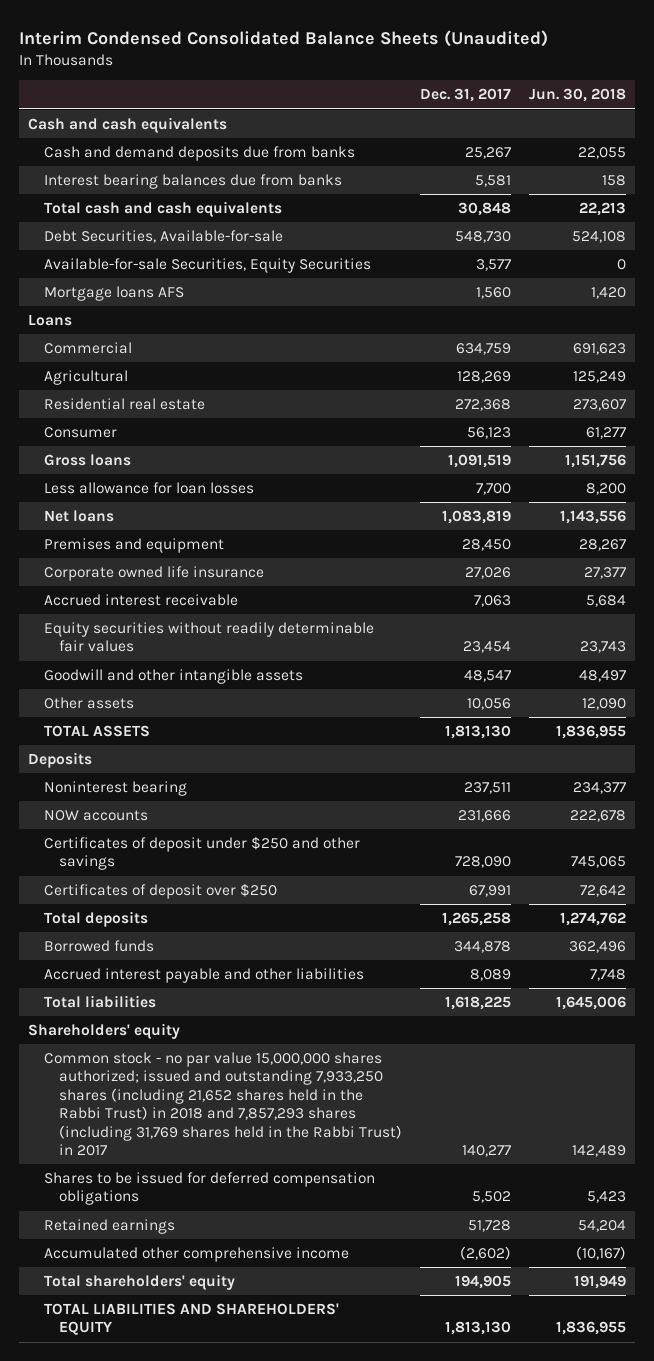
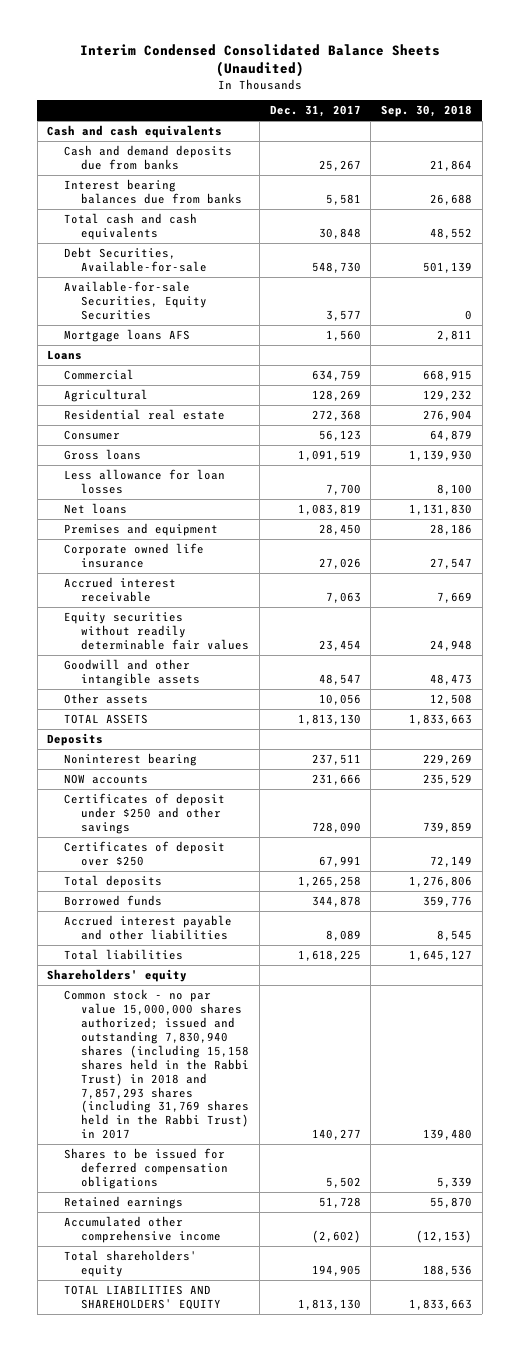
[528,88,626,103] Jun. 30, 2018 -> none
none -> [381,105,473,118] Sep. 30, 2018
[43,1052,403,1157] Common stock - no par value 15,000,000 shares authorized; issued and outstanding 7,933,250 shares (including 21,652 shares held in the Rabbi Trust) in 2018 and 7,857,293 shares (including 31,769 shares held in the Rabbi Trust) in 2017 -> [64,989,250,1140] Common stock - no par value 15,000,000 shares authorized; issued and outstanding 7,830,940 shares (including 15,158 shares held in the Rabbi Trust) in 2018 and 7,857,293 shares (including 31,769 shares held in the Rabbi Trust) in 2017

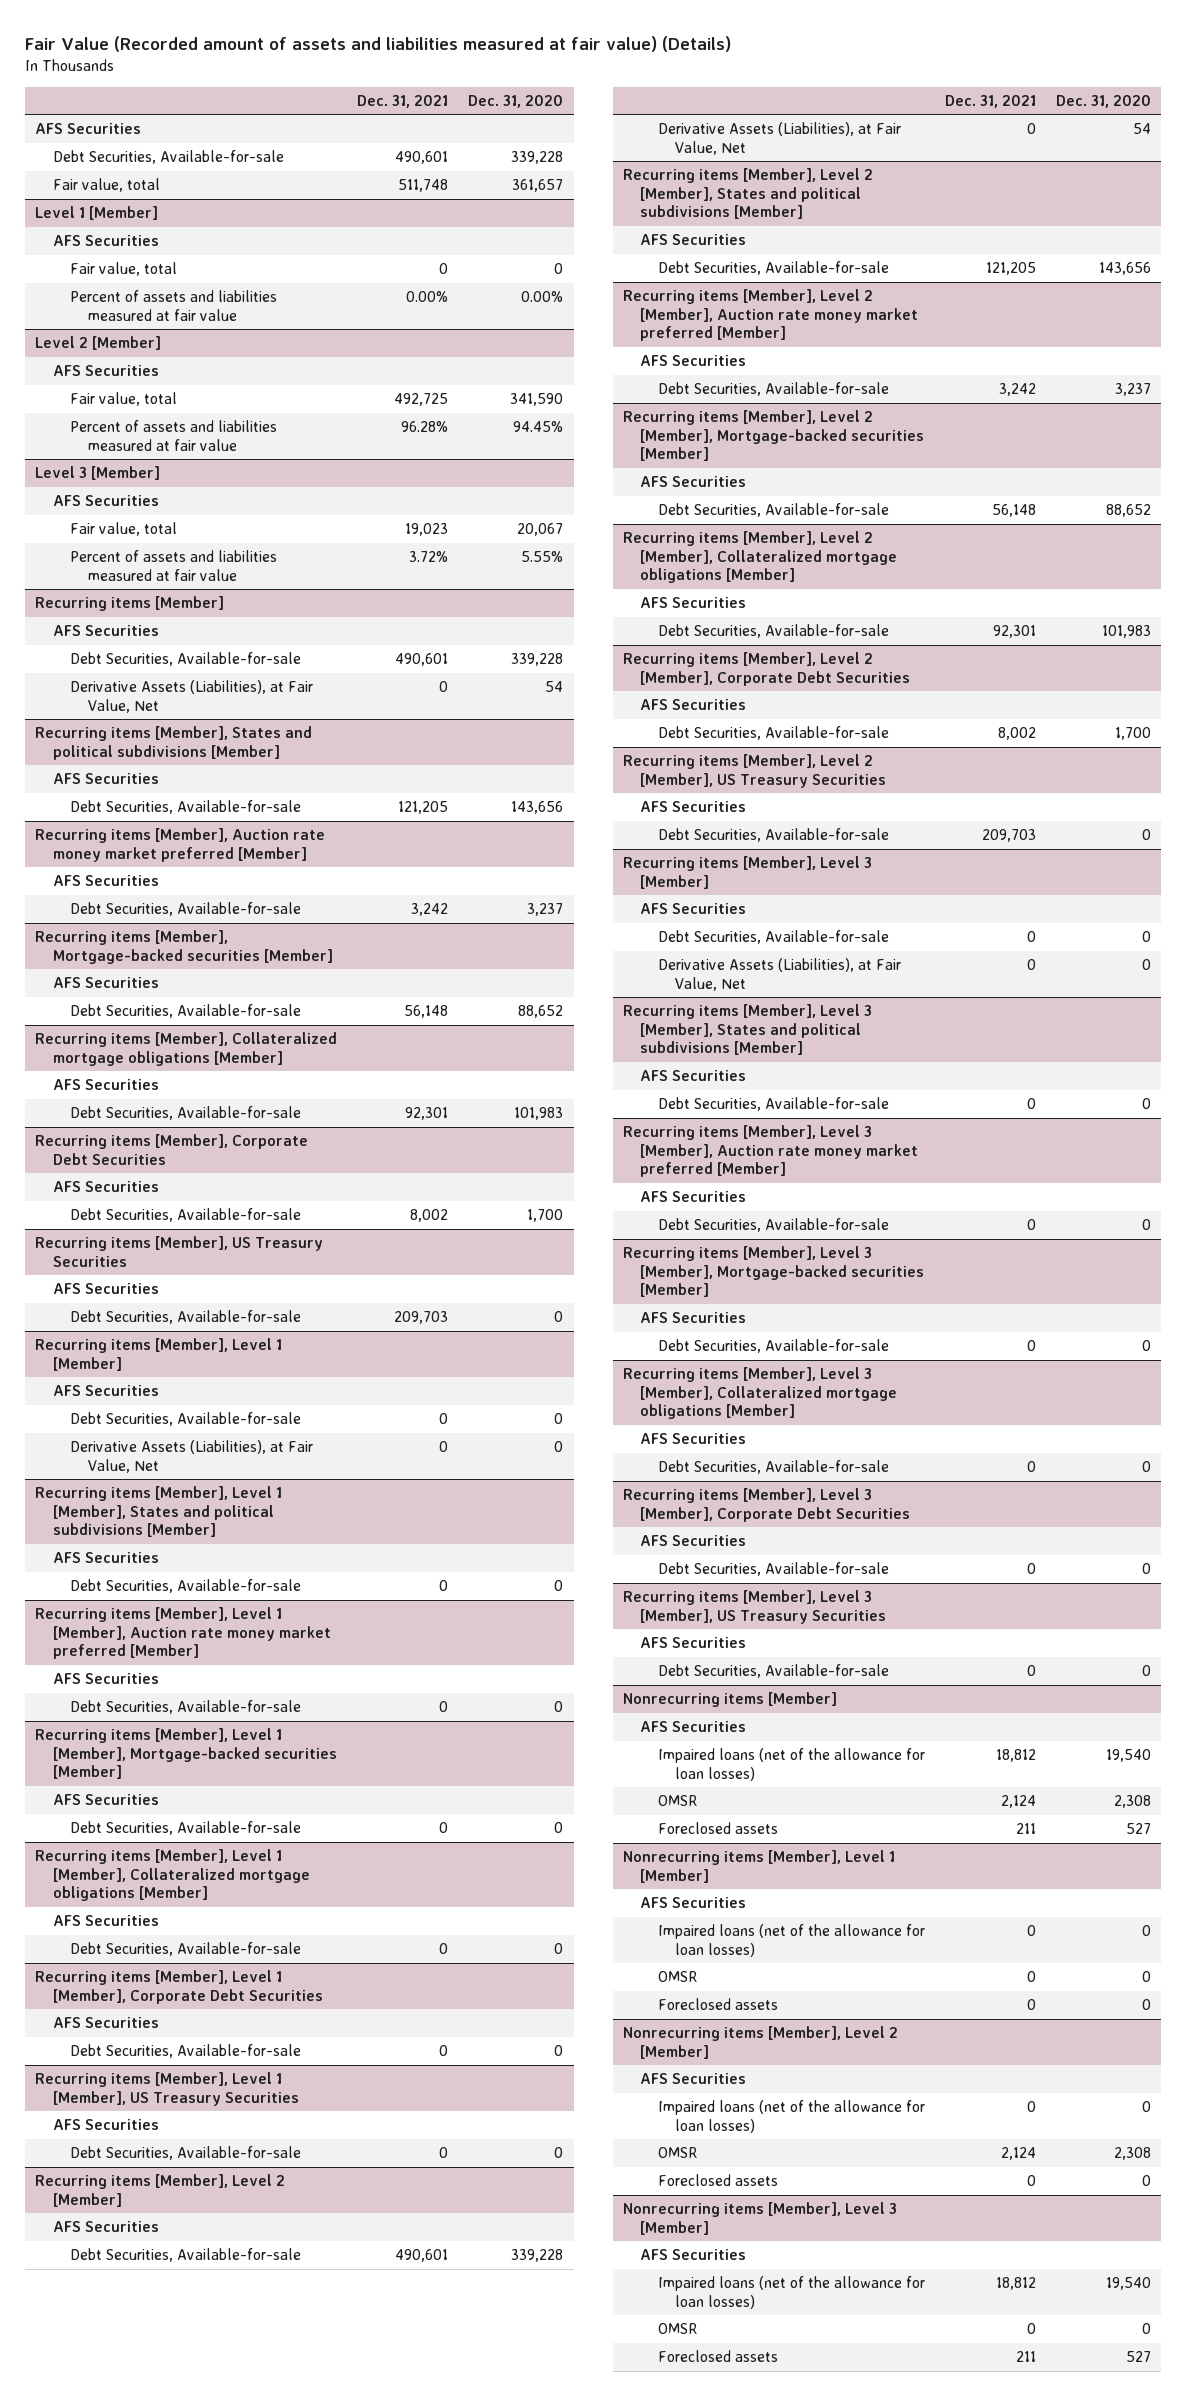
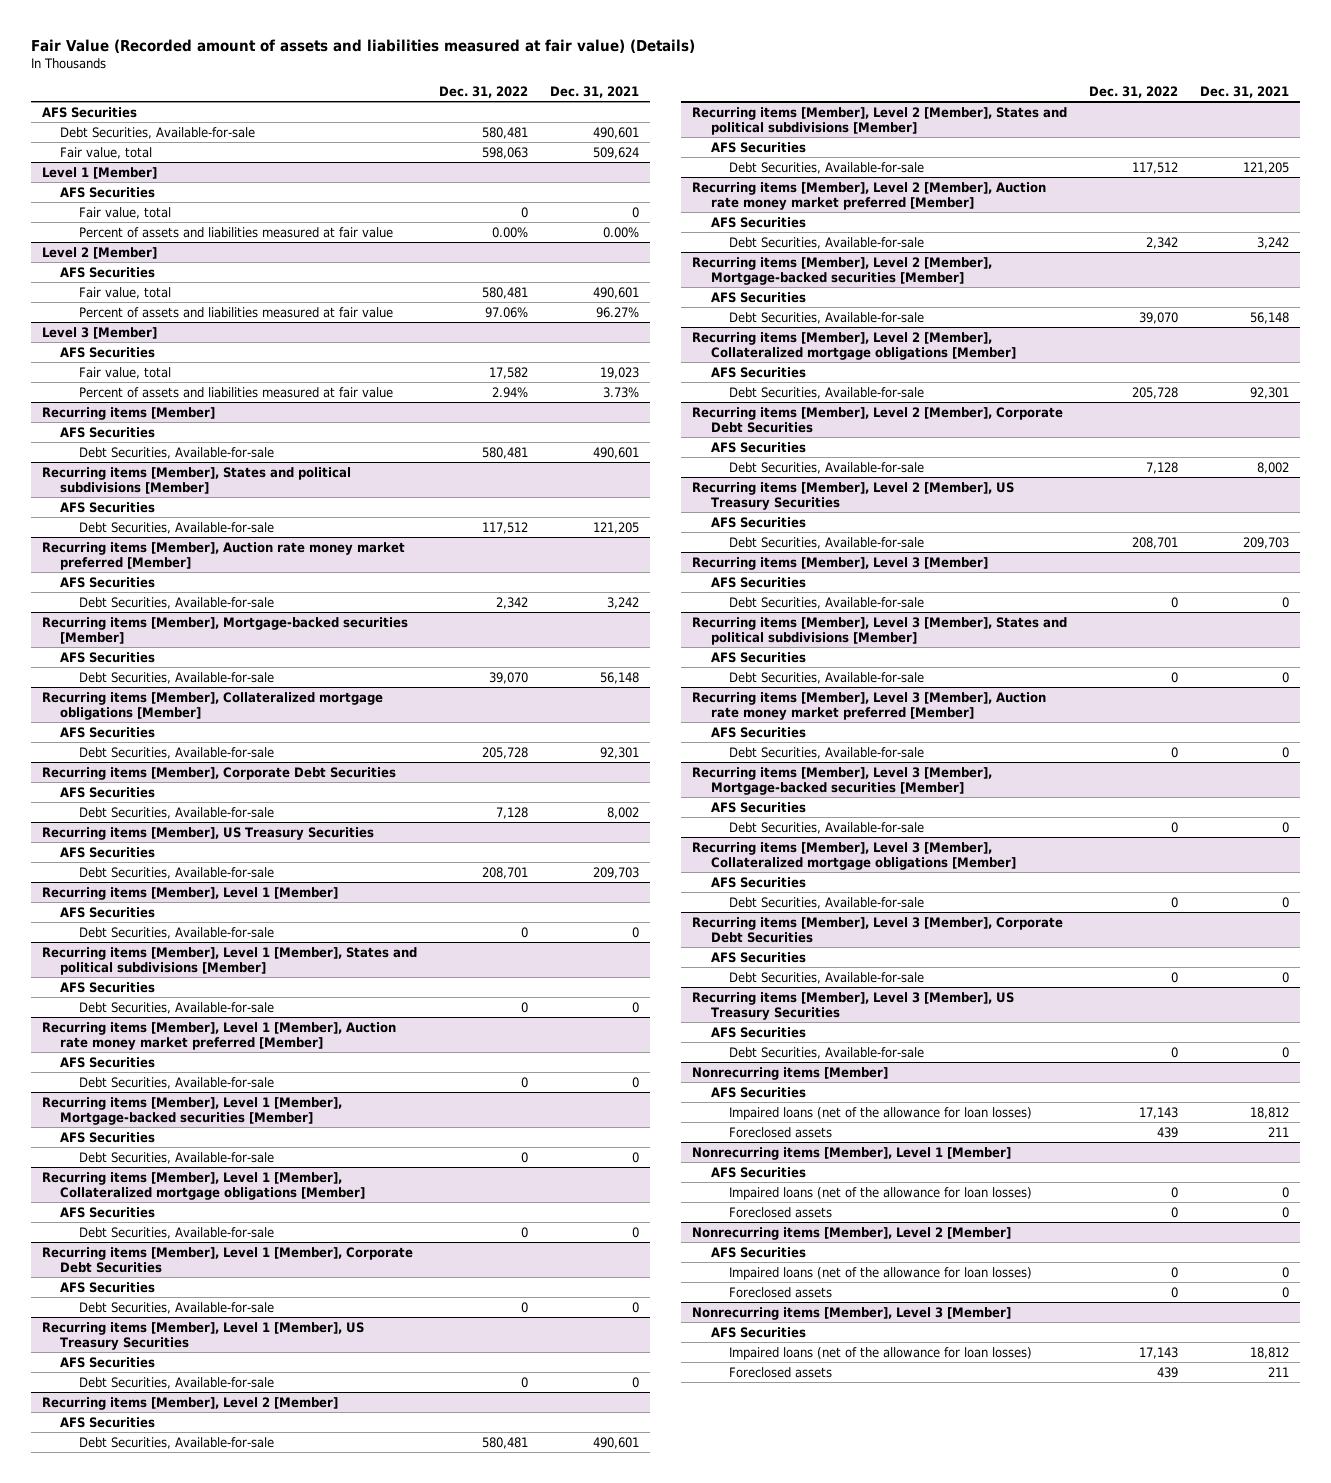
[468,94,564,108] Dec. 31, 2020 -> none
none -> [438,85,528,98] Dec. 31, 2022
[398,179,449,193] 511,748 -> [592,146,639,159] 509,624
[394,393,449,407] 492,725 -> [592,286,639,299] 490,601
[401,421,449,433] 96.28% -> [595,306,639,318] 96.27%
[409,551,449,563] 3.72% -> [602,386,639,398] 3.73%
[70,680,314,713] Derivative Assets (Liabilities), at Fair Value, Net -> none
[70,1440,314,1473] Derivative Assets (Liabilities), at Fair Value, Net -> none
[657,122,901,155] Derivative Assets (Liabilities), at Fair Value, Net -> none
[657,958,901,991] Derivative Assets (Liabilities), at Fair Value, Net -> none
[657,1795,698,1807] OMSR -> none
[657,1971,698,1983] OMSR -> none
[657,2147,698,2159] OMSR -> none
[657,2323,698,2335] OMSR -> none

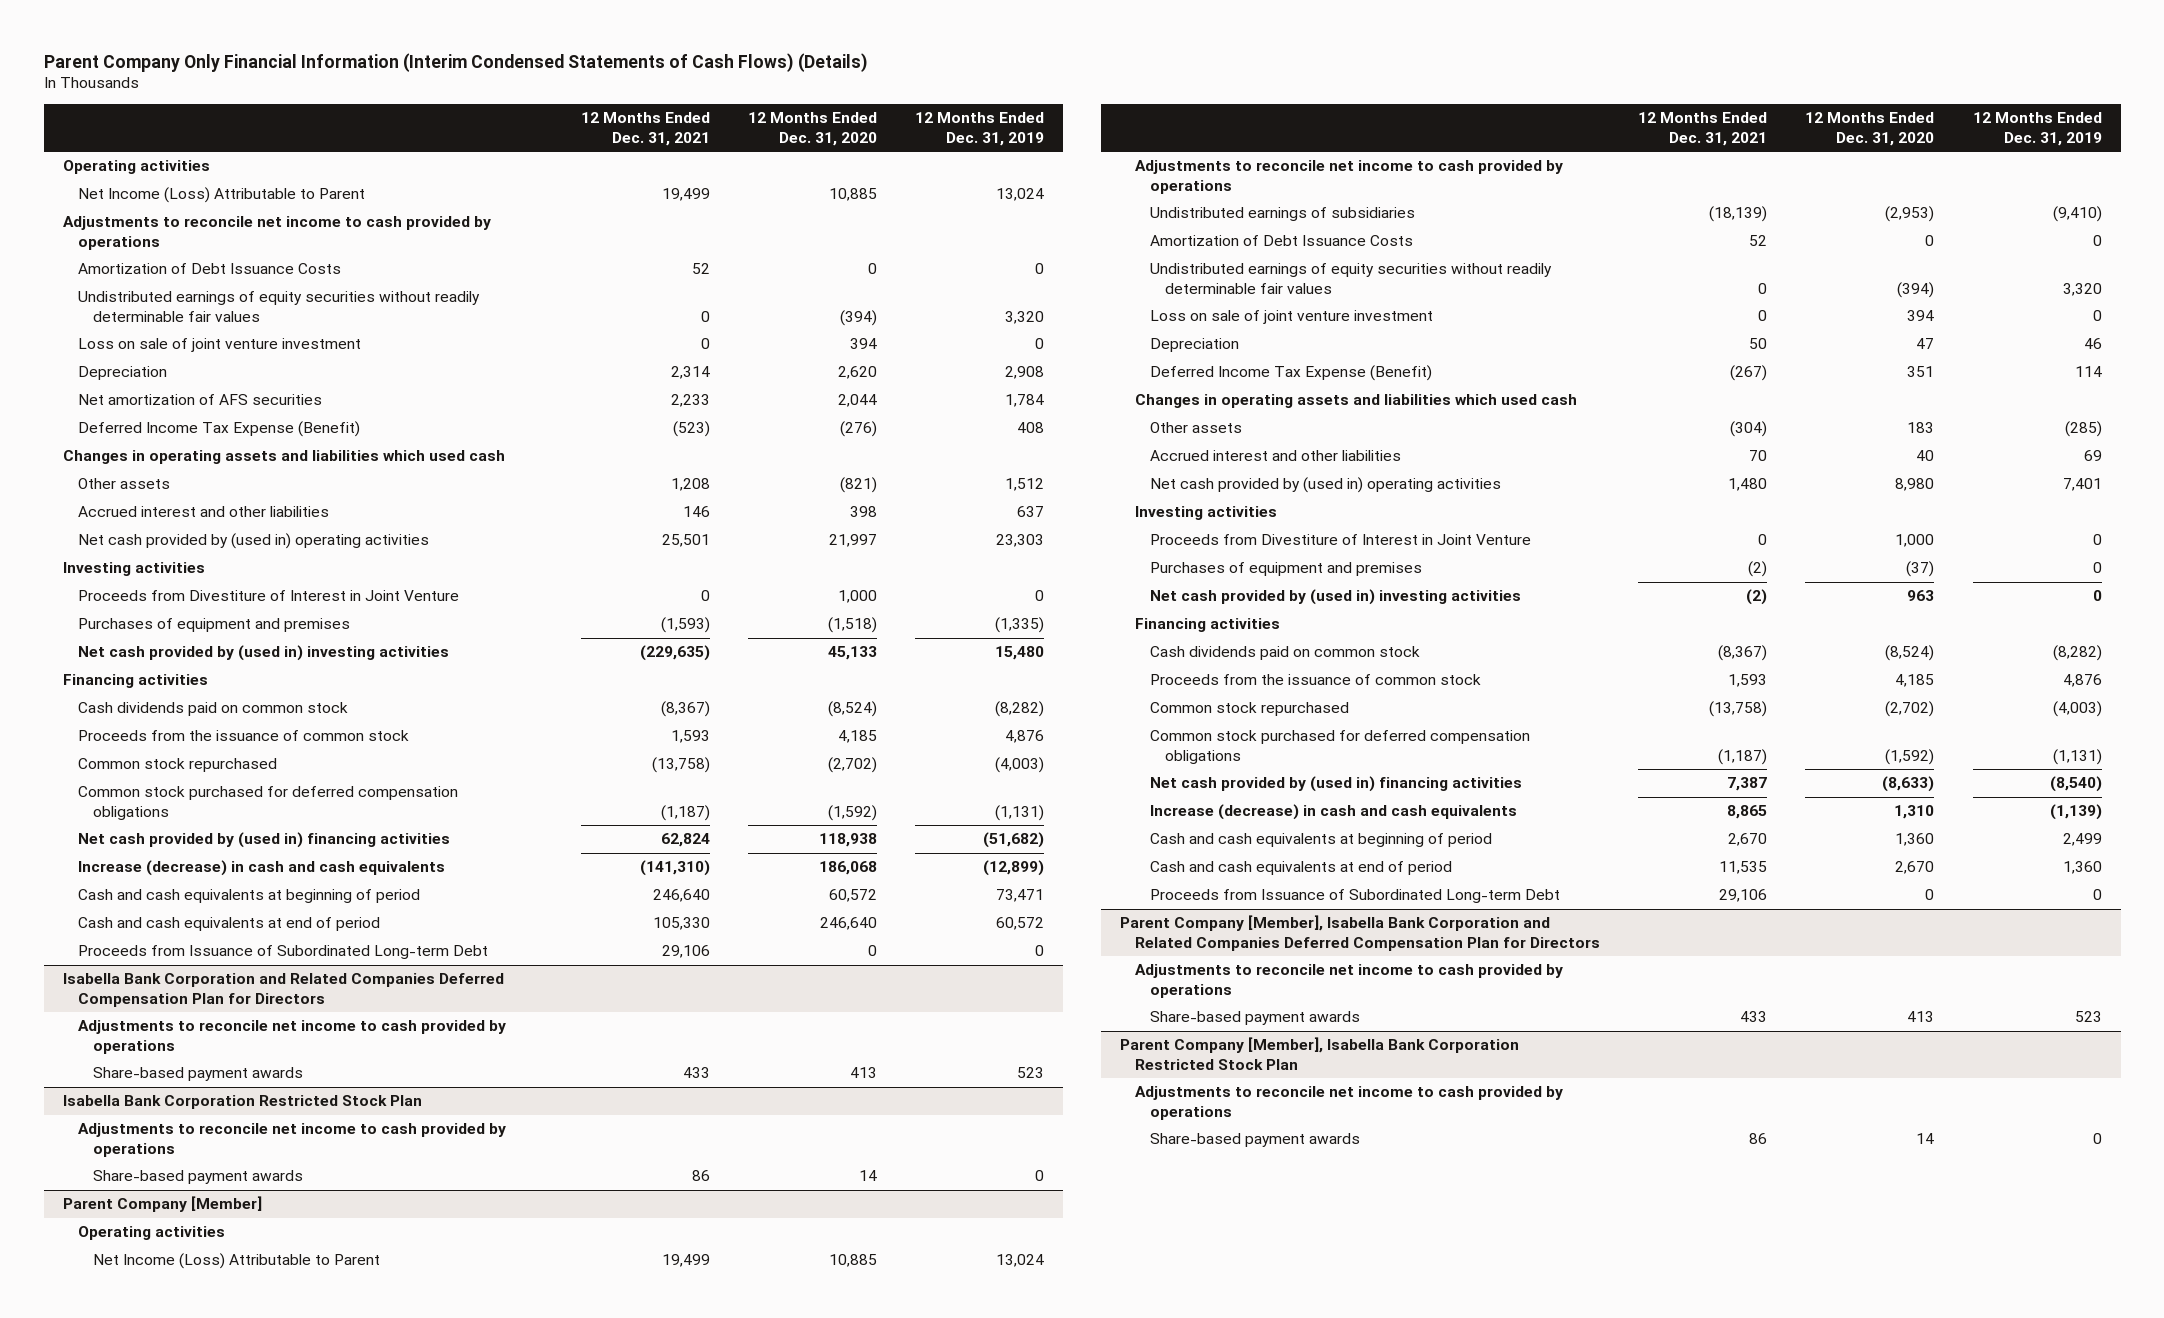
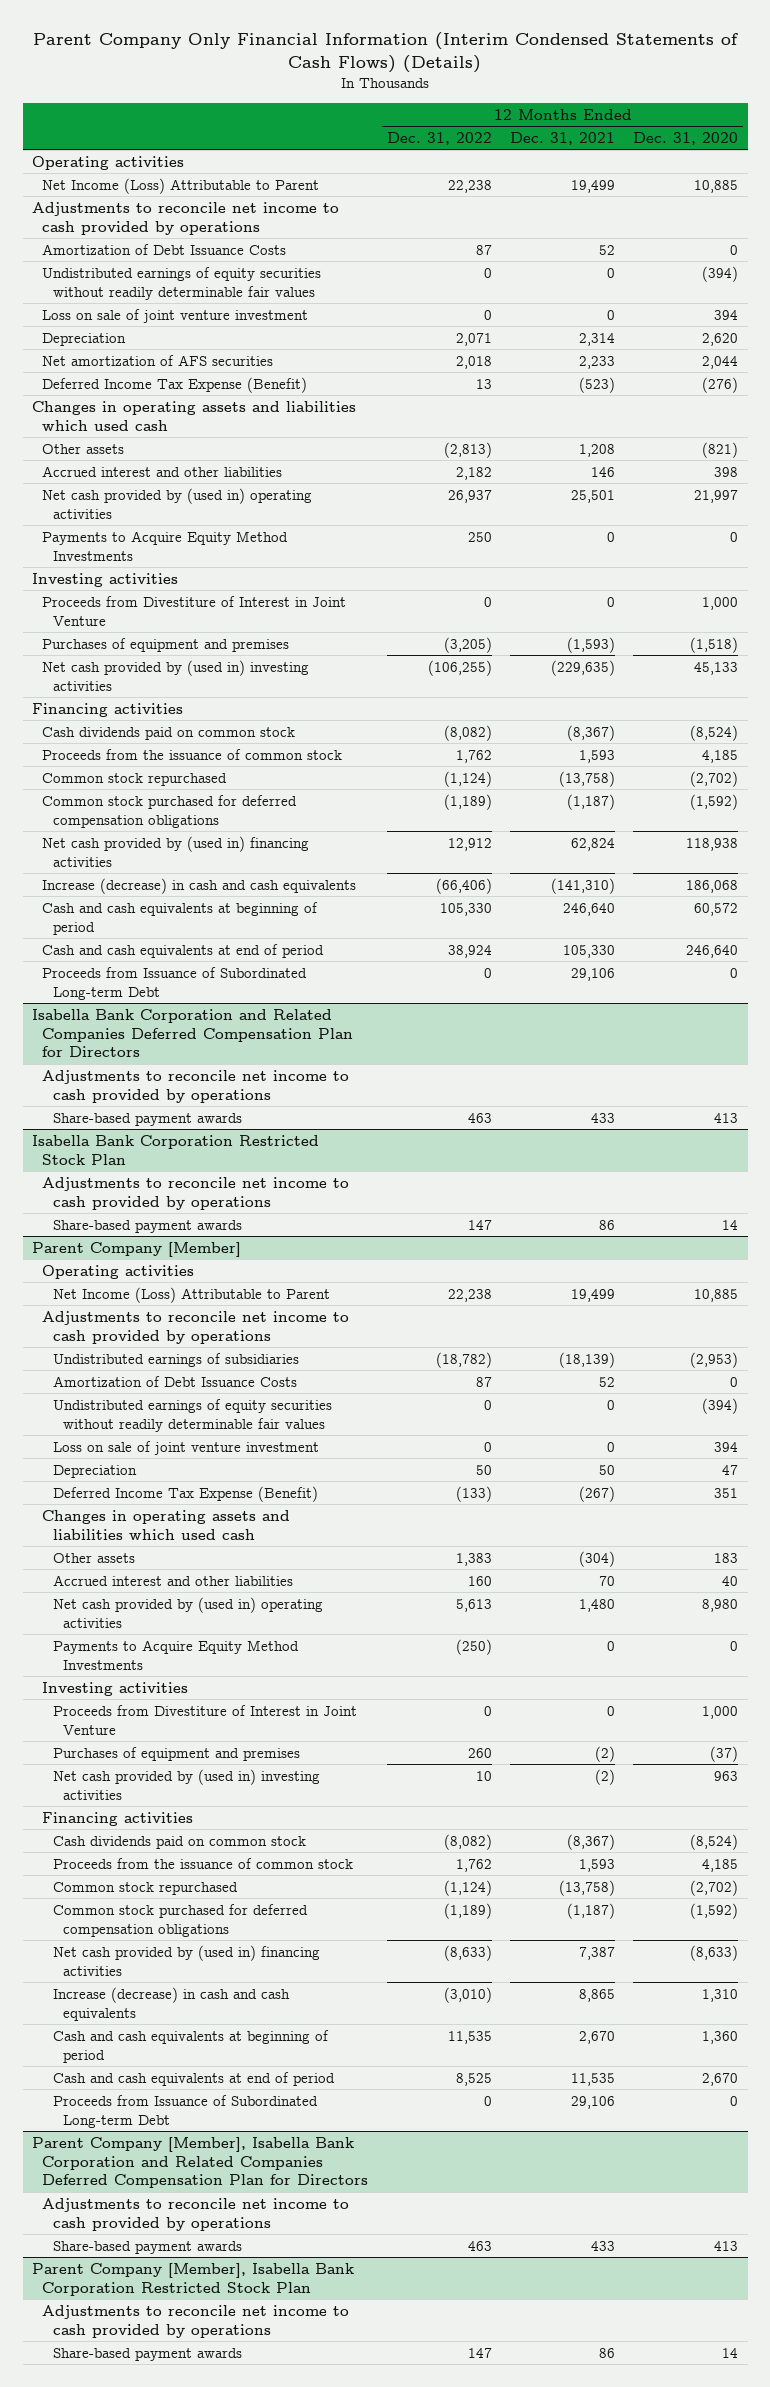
[914,112,1044,146] 12 Months Ended Dec. 31, 2019 -> none
none -> [386,131,492,145] Dec. 31, 2022
none -> [42,530,289,561] Payments to Acquire Equity Method Investments
none -> [52,1639,299,1670] Payments to Acquire Equity Method Investments

